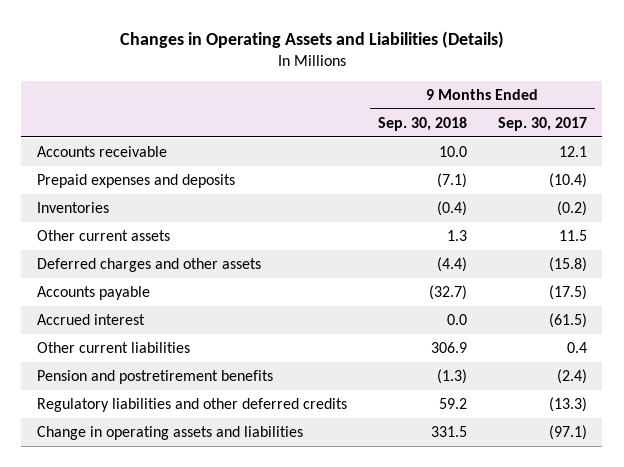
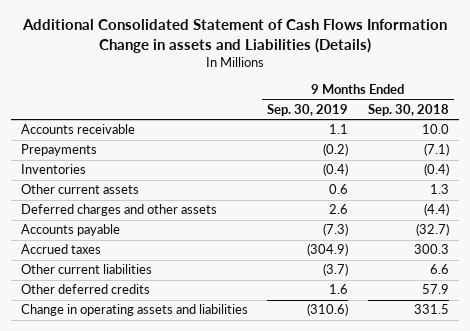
[119,31,504,49] Changes in Operating Assets and Liabilities (Details) -> [21,19,447,54] Additional Consolidated Statement of Cash Flows Information Change in assets and Liabilities (Details)
[497,116,587,131] Sep. 30, 2017 -> none
none -> [267,103,349,116] Sep. 30, 2019
[36,173,235,188] Prepaid expenses and deposits -> [20,144,97,157] Prepayments
[36,313,145,325] Accrued interest -> none
[36,369,273,384] Pension and postretirement benefits -> none
none -> [20,244,101,255] Accrued taxes
[430,341,467,353] 306.9 -> [430,264,450,275] 6.6
[36,397,347,412] Regulatory liabilities and other deferred credits -> [20,284,150,295] Other deferred credits
[438,397,467,409] 59.2 -> [422,284,450,295] 57.9

